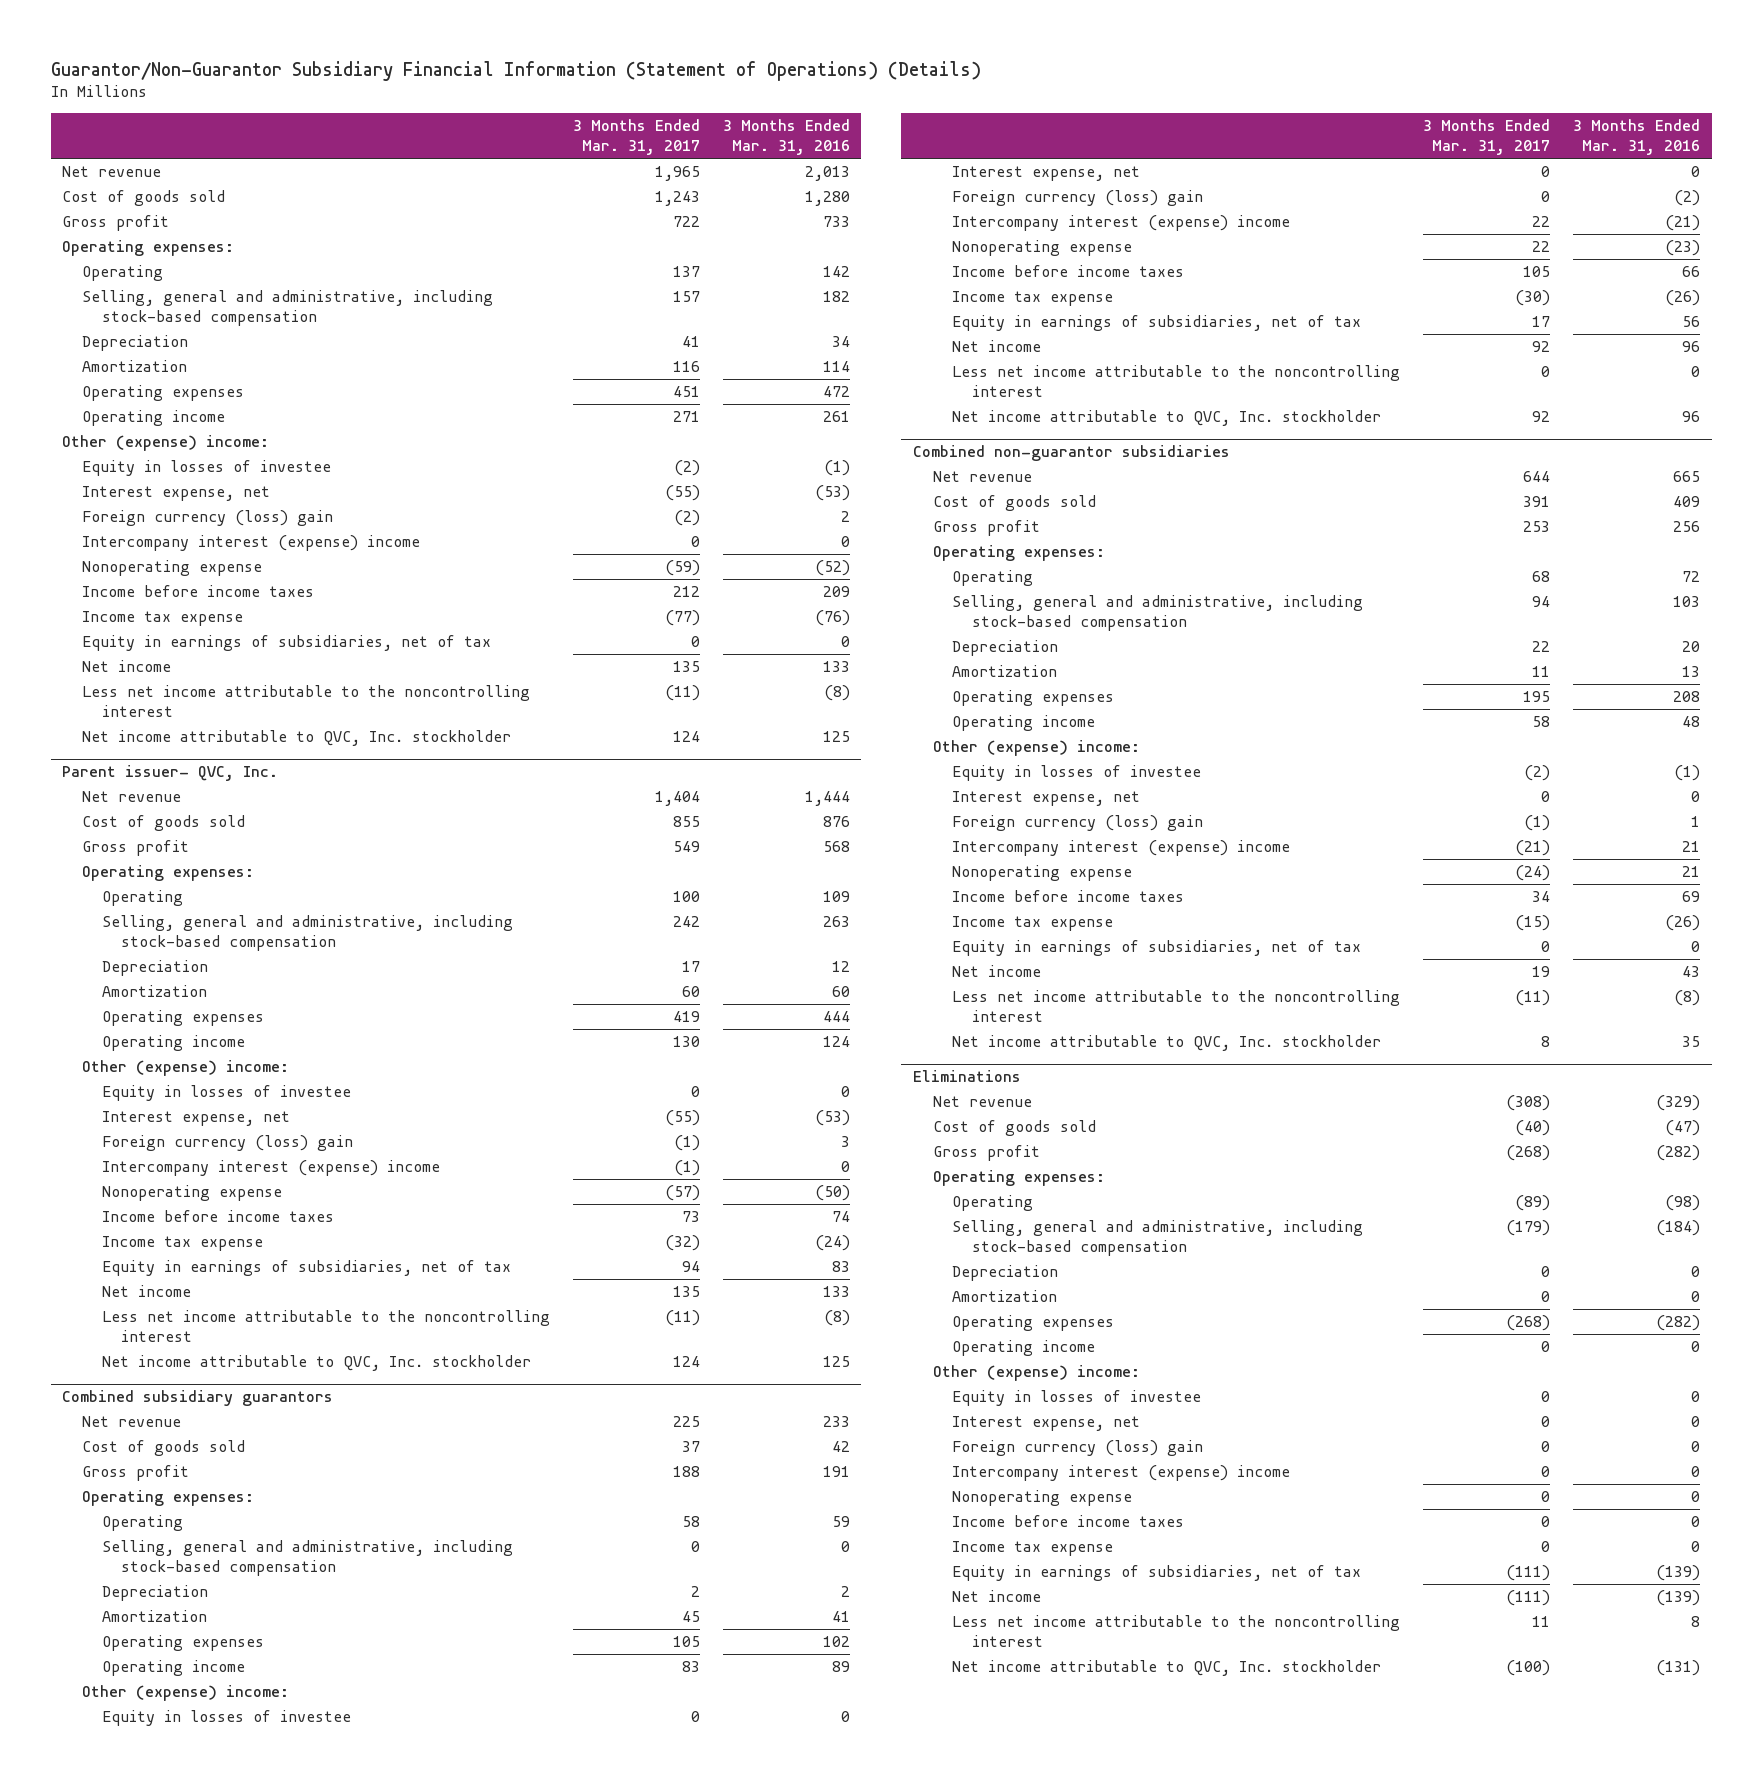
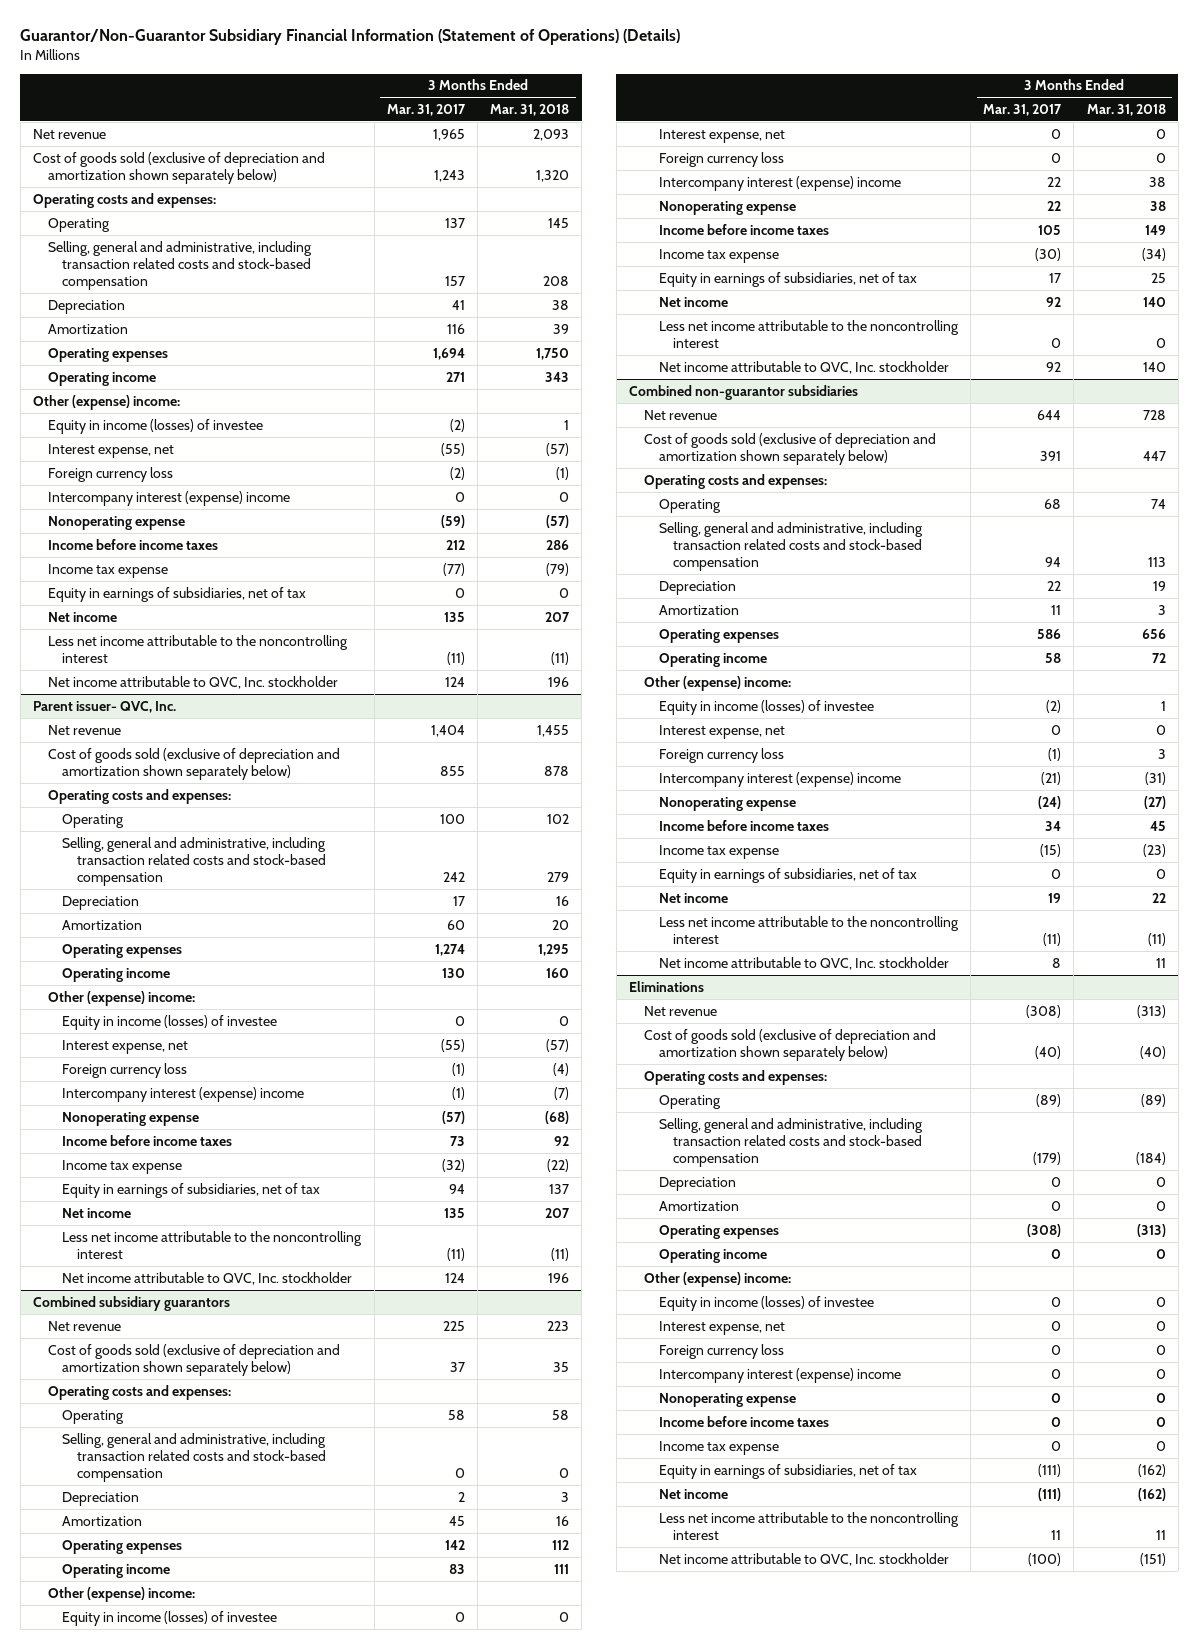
[722,119,850,156] 3 Months Ended Mar. 31, 2016 -> none
none -> [490,103,570,116] Mar. 31, 2018
[62,214,170,231] Gross profit -> none
[62,189,226,206] Cost of goods sold -> [32,151,325,184] Cost of goods sold (exclusive of depreciation and amortization shown separately below)
[62,239,235,256] Operating expenses: -> [32,192,216,208] Operating costs and expenses:
[81,289,493,327] Selling, general and administrative, including stock-based compensation -> [47,240,312,290] Selling, general and administrative, including transaction related costs and stock-based compensation
[672,385,700,397] 451 -> [432,347,465,360] 1,694
[81,459,331,476] Equity in losses of investee -> [47,418,263,434] Equity in income (losses) of investee
[81,509,333,526] Foreign currency (loss) gain -> [47,466,173,482] Foreign currency loss
[81,839,189,856] Gross profit -> none
[81,814,245,831] Cost of goods sold -> [47,747,340,780] Cost of goods sold (exclusive of depreciation and amortization shown separately below)
[81,864,254,881] Operating expenses: -> [47,788,231,804] Operating costs and expenses:
[101,914,513,952] Selling, general and administrative, including stock-based compensation -> [62,836,327,886] Selling, general and administrative, including transaction related costs and stock-based compensation
[672,1010,700,1022] 419 -> [434,943,465,956] 1,274
[101,1084,351,1101] Equity in losses of investee -> [62,1014,278,1030] Equity in income (losses) of investee
[101,1134,353,1151] Foreign currency (loss) gain -> [62,1062,188,1078] Foreign currency loss
[81,1464,189,1481] Gross profit -> none
[81,1439,245,1456] Cost of goods sold -> [47,1343,340,1376] Cost of goods sold (exclusive of depreciation and amortization shown separately below)
[81,1489,254,1506] Operating expenses: -> [47,1384,231,1400] Operating costs and expenses:
[101,1539,513,1577] Selling, general and administrative, including stock-based compensation -> [62,1432,327,1482] Selling, general and administrative, including transaction related costs and stock-based compensation
[672,1635,700,1647] 105 -> [444,1539,465,1550] 142
[101,1709,351,1726] Equity in losses of investee -> [62,1610,278,1626] Equity in income (losses) of investee
[952,189,1204,206] Foreign currency (loss) gain -> [658,151,784,167] Foreign currency loss
[932,519,1040,536] Gross profit -> none
[932,494,1096,511] Cost of goods sold -> [643,432,936,465] Cost of goods sold (exclusive of depreciation and amortization shown separately below)
[932,544,1105,561] Operating expenses: -> [643,473,827,489] Operating costs and expenses:
[952,594,1364,632] Selling, general and administrative, including stock-based compensation -> [658,521,923,571] Selling, general and administrative, including transaction related costs and stock-based compensation
[1523,690,1551,702] 195 -> [1037,628,1062,639] 586
[952,764,1202,781] Equity in losses of investee -> [658,699,874,715] Equity in income (losses) of investee
[952,814,1204,831] Foreign currency (loss) gain -> [658,747,784,763] Foreign currency loss
[932,1144,1040,1161] Gross profit -> none
[932,1119,1096,1136] Cost of goods sold -> [643,1028,936,1061] Cost of goods sold (exclusive of depreciation and amortization shown separately below)
[932,1169,1105,1186] Operating expenses: -> [643,1069,827,1085] Operating costs and expenses:
[952,1219,1364,1257] Selling, general and administrative, including stock-based compensation -> [658,1117,923,1167] Selling, general and administrative, including transaction related costs and stock-based compensation
[1506,1314,1551,1331] (268) -> [1027,1223,1062,1237] (308)
[952,1389,1202,1406] Equity in losses of investee -> [658,1295,874,1311] Equity in income (losses) of investee
[952,1439,1204,1456] Foreign currency (loss) gain -> [658,1343,784,1359] Foreign currency loss

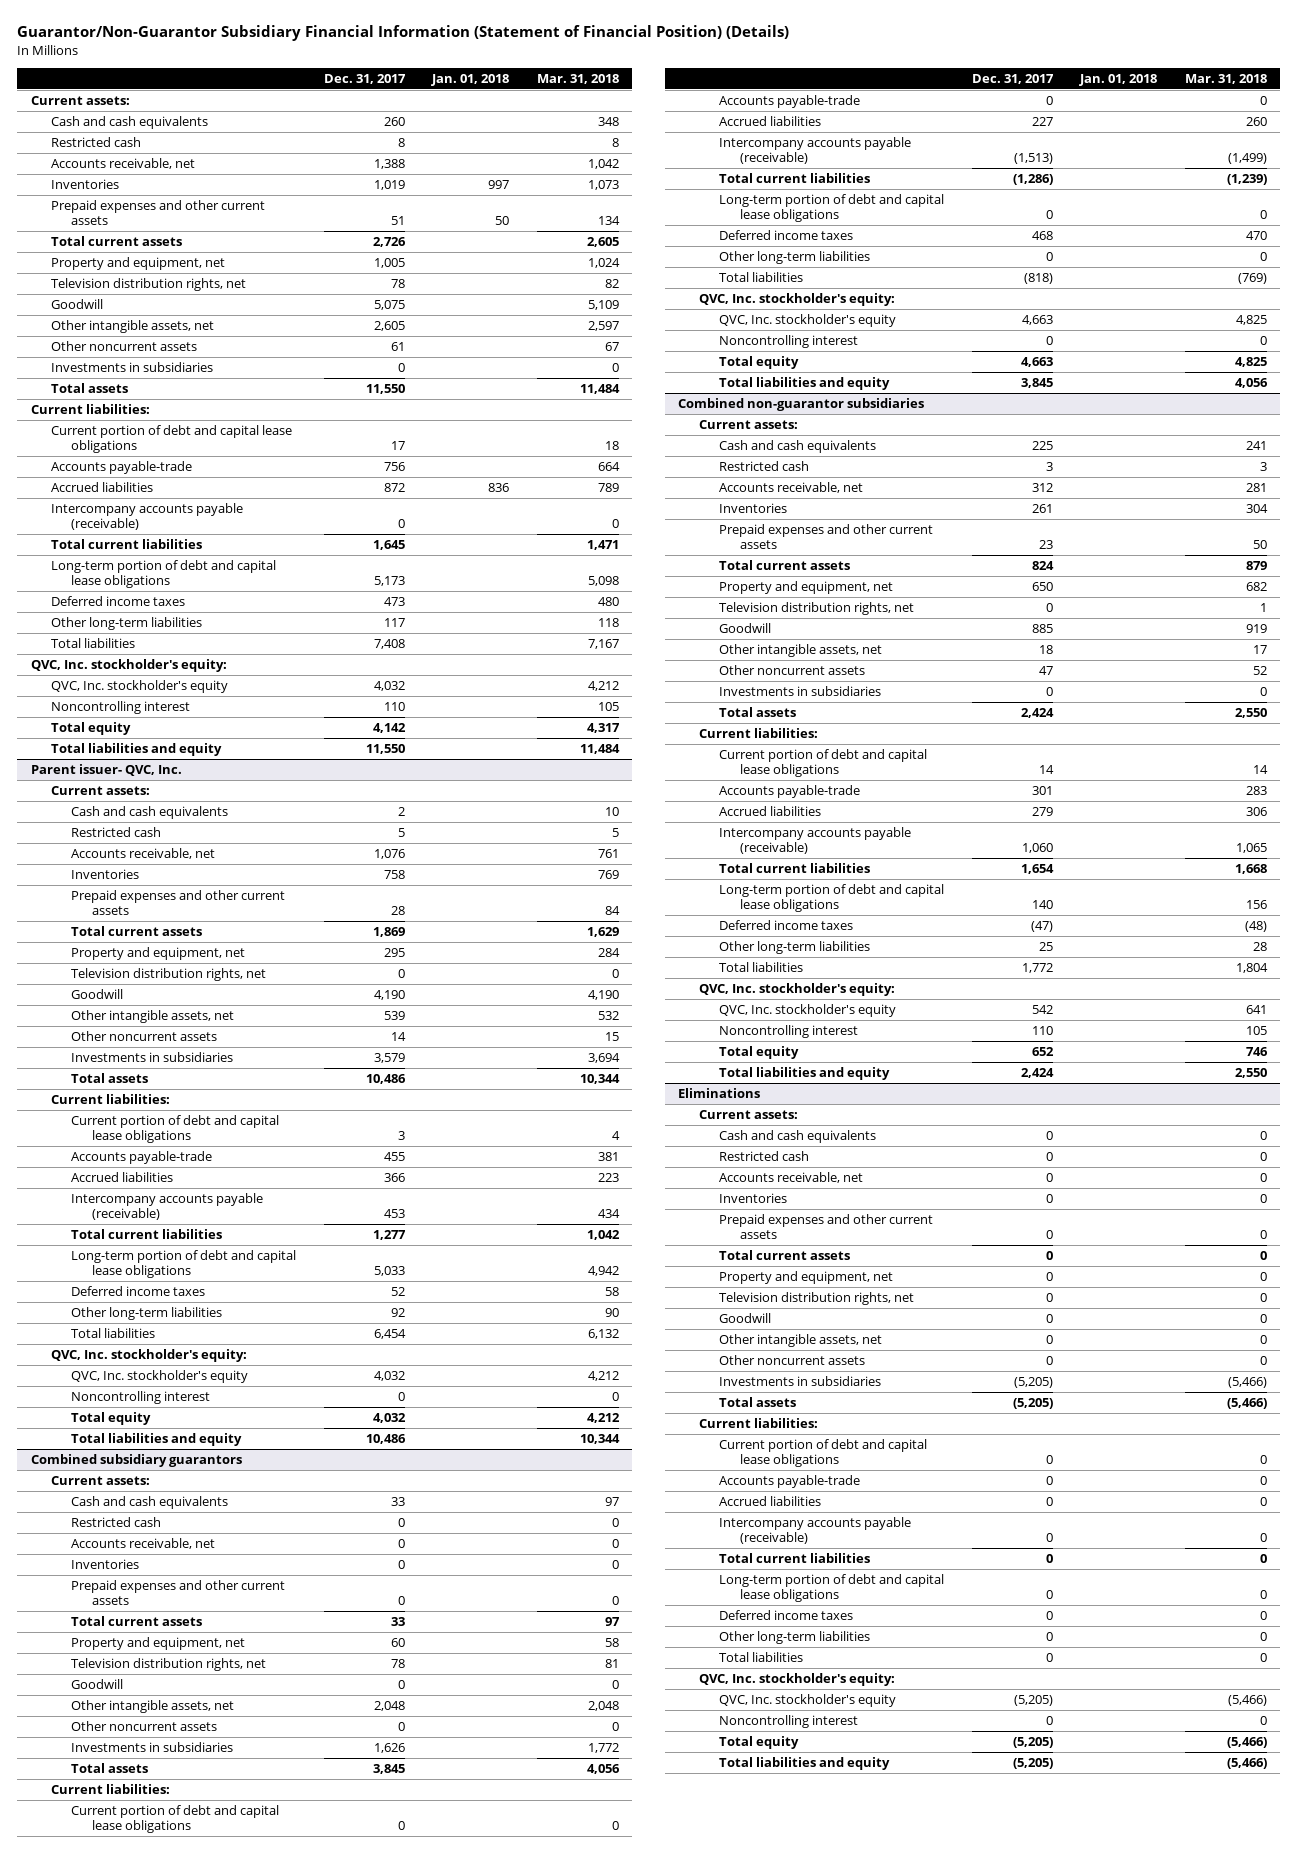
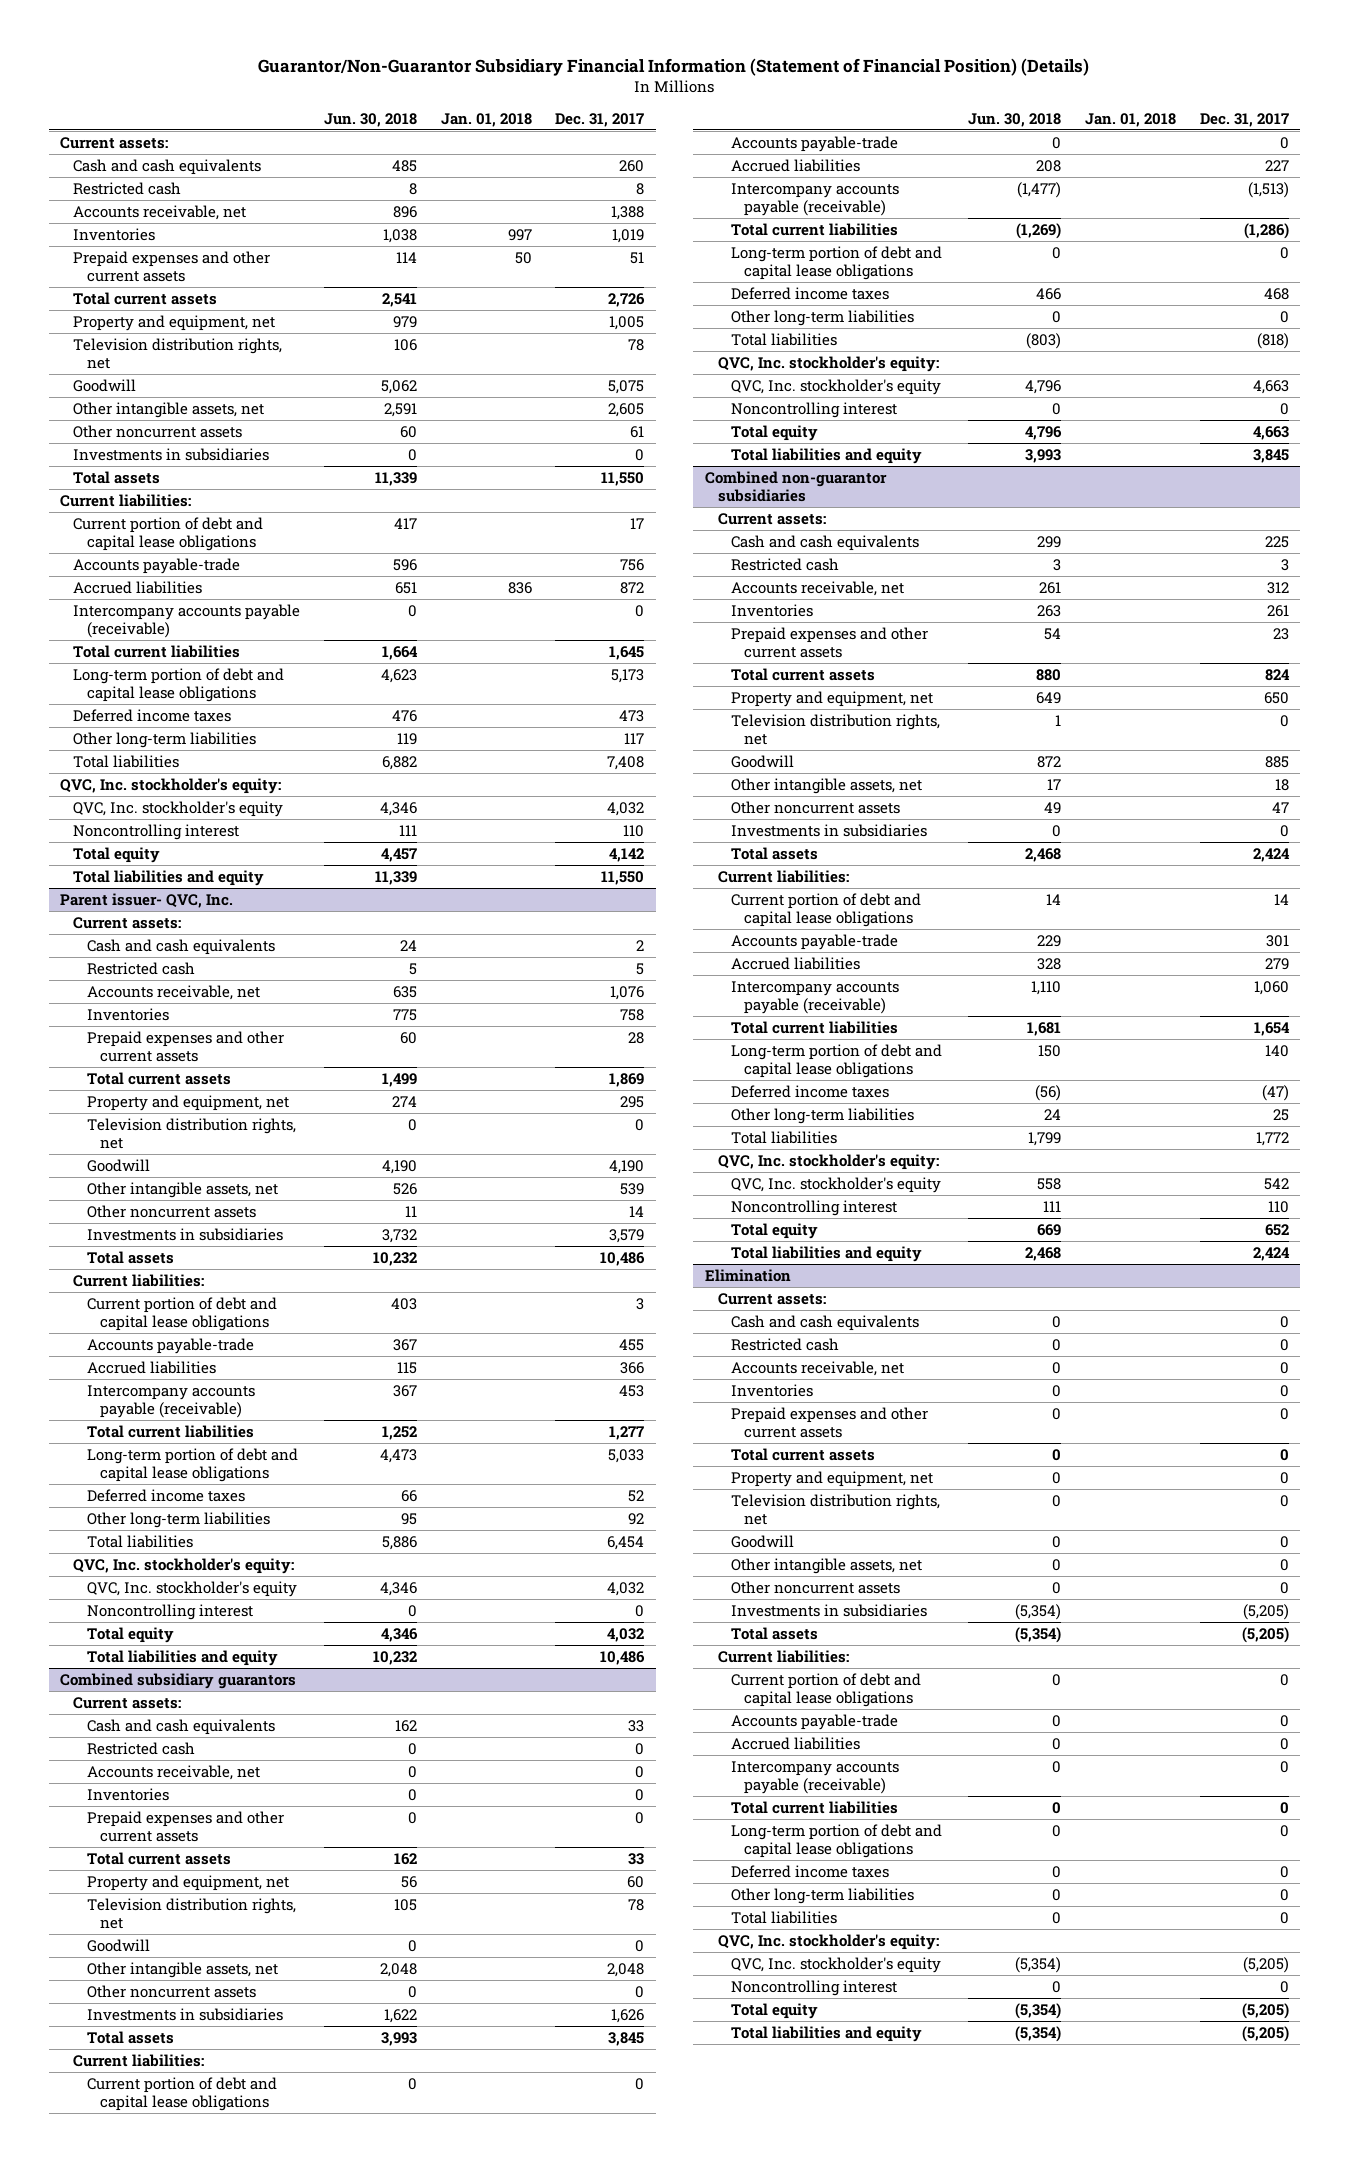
[536,73,619,84] Mar. 31, 2018 -> none
none -> [323,112,417,127] Jun. 30, 2018
[678,1088,761,1099] Eliminations -> [704,1268,791,1282] Elimination

